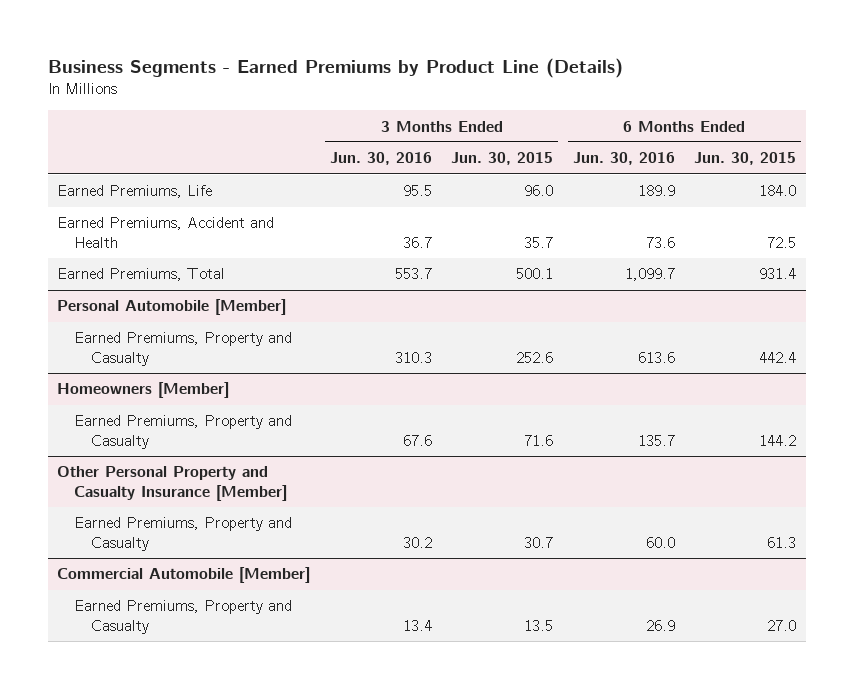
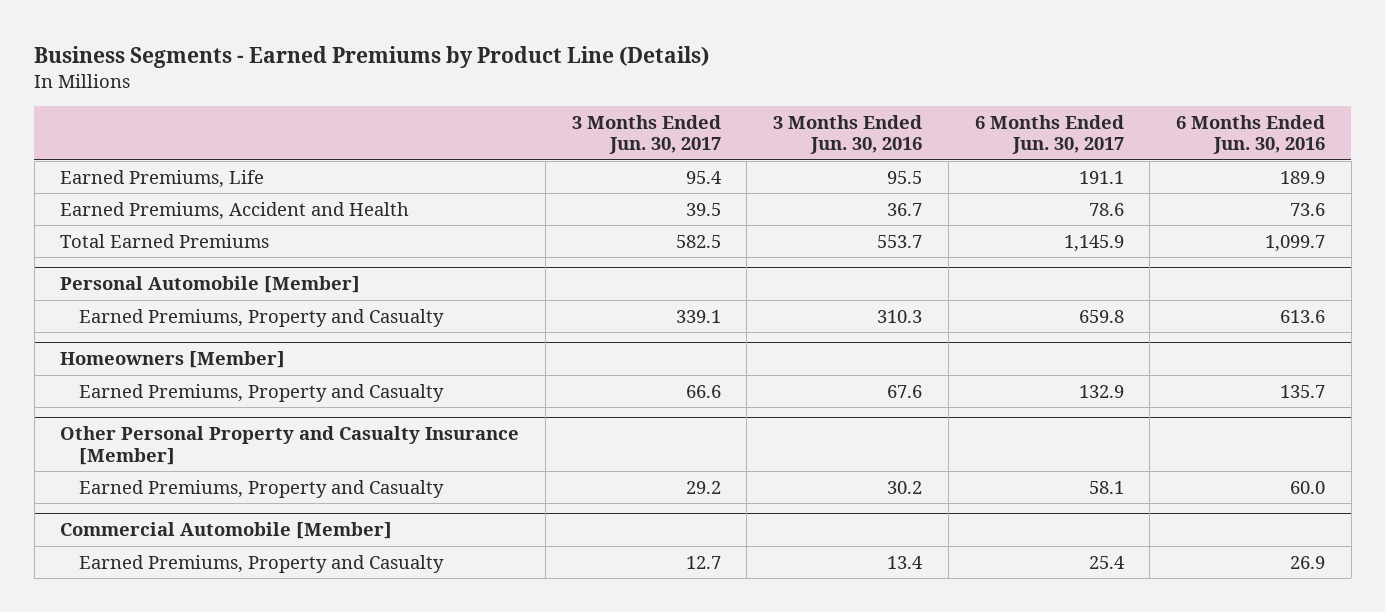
[451,152,554,166] Jun. 30, 2015 -> none
[694,152,797,166] Jun. 30, 2015 -> none
none -> [571,114,721,155] 3 Months Ended Jun. 30, 2017
none -> [974,114,1124,155] 6 Months Ended Jun. 30, 2017
[57,268,226,282] Earned Premiums, Total -> [60,233,270,248] Total Earned Premiums

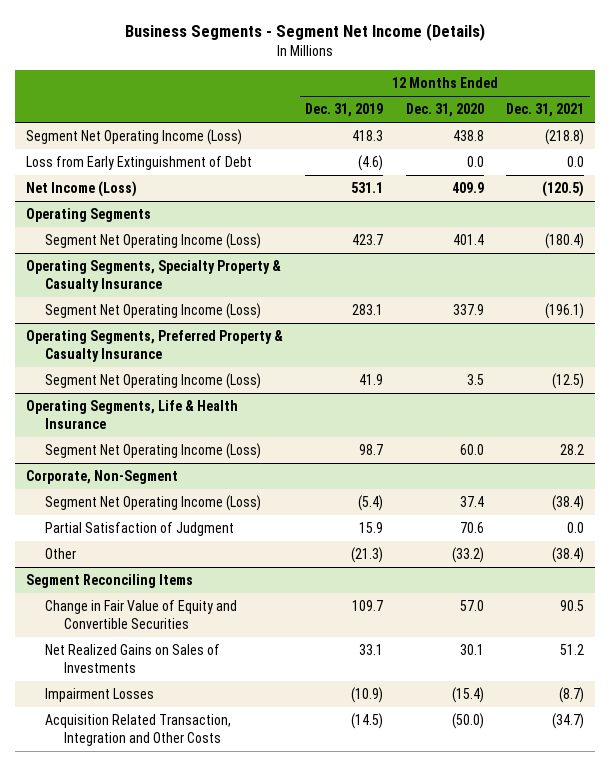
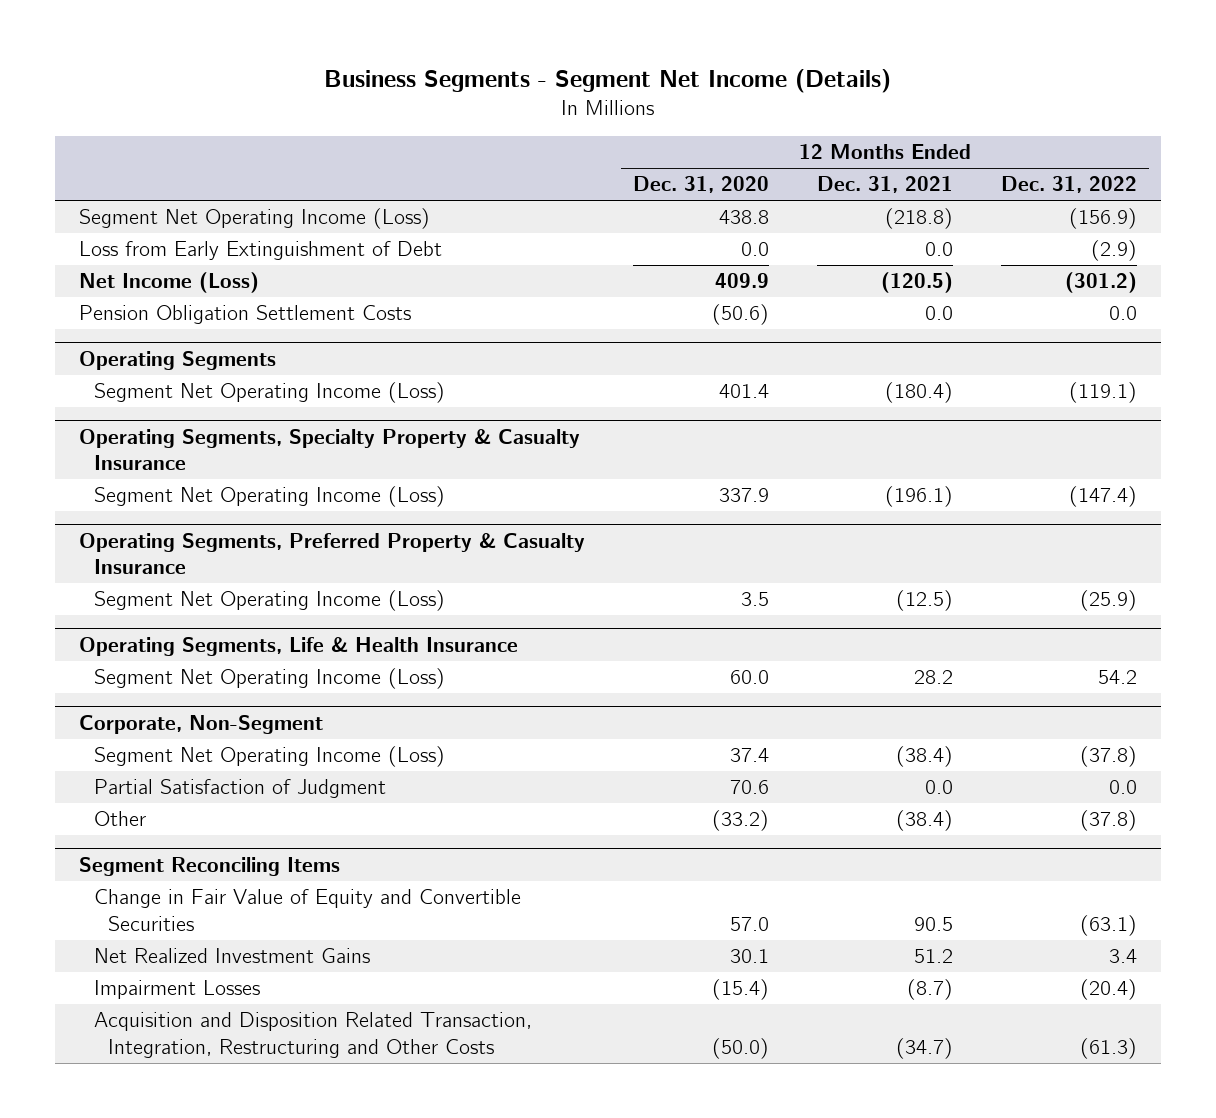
[305,103,384,118] Dec. 31, 2019 -> none
none -> [1001,176,1138,194] Dec. 31, 2022
none -> [79,305,412,325] Pension Obligation Settlement Costs
[45,644,221,673] Net Realized Gains on Sales of Investments -> [93,948,370,964] Net Realized Investment Gains
[45,714,232,746] Acquisition Related Transaction, Integration and Other Costs -> [93,1012,532,1058] Acquisition and Disposition Related Transaction, Integration, Restructuring and Other Costs

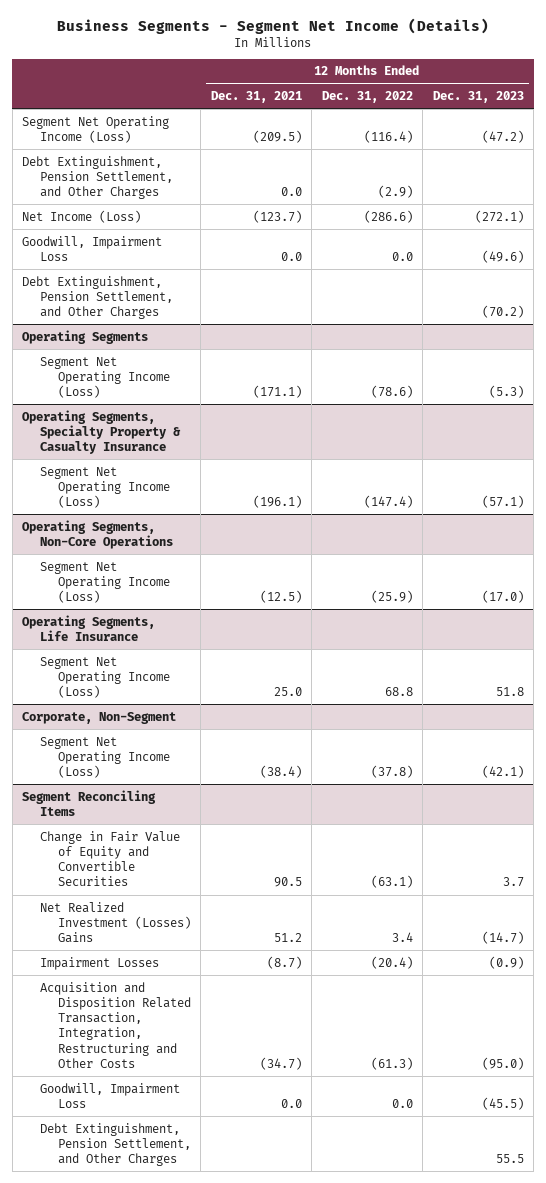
[633,176,770,194] Dec. 31, 2020 -> none
none -> [432,91,524,104] Dec. 31, 2023
[79,305,412,325] Pension Obligation Settlement Costs -> none
[885,208,954,230] (218.8) -> [252,129,302,143] (209.5)
[1069,208,1138,230] (156.9) -> [363,129,413,143] (116.4)
[79,241,443,261] Loss from Early Extinguishment of Debt -> [22,155,174,200] Debt Extinguishment, Pension Settlement, and Other Charges
[881,272,954,294] (120.5) -> [252,209,302,223] (123.7)
[1065,272,1138,294] (301.2) -> [363,209,413,223] (286.6)
none -> [22,235,163,261] Goodwill, Impairment Loss
none -> [22,275,174,320] Debt Extinguishment, Pension Settlement, and Other Charges
[885,382,954,404] (180.4) -> [252,385,302,399] (171.1)
[1069,382,1138,404] (119.1) -> [370,385,413,399] (78.6)
[79,532,586,575] Operating Segments, Preferred Property & Casualty Insurance -> none
none -> [22,519,174,549] Operating Segments, Non-Core Operations
[79,636,519,656] Operating Segments, Life & Health Insurance -> [22,614,156,641] Operating Segments, Life Insurance
[914,670,954,685] 28.2 -> [273,687,302,697] 25.0
[1098,670,1138,685] 54.2 -> [384,687,413,697] 68.8
[93,779,386,799] Partial Satisfaction of Judgment -> none
[93,811,146,827] Other -> none
[93,948,370,964] Net Realized Investment Gains -> [40,901,191,944] Net Realized Investment (Losses) Gains
none -> [40,1082,181,1108] Goodwill, Impairment Loss
none -> [40,1122,191,1167] Debt Extinguishment, Pension Settlement, and Other Charges

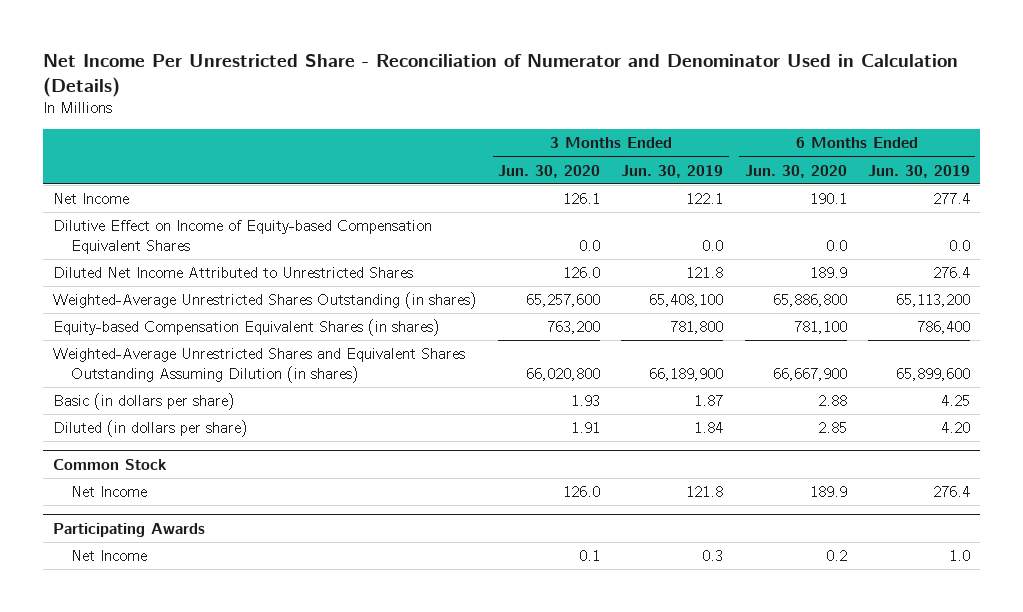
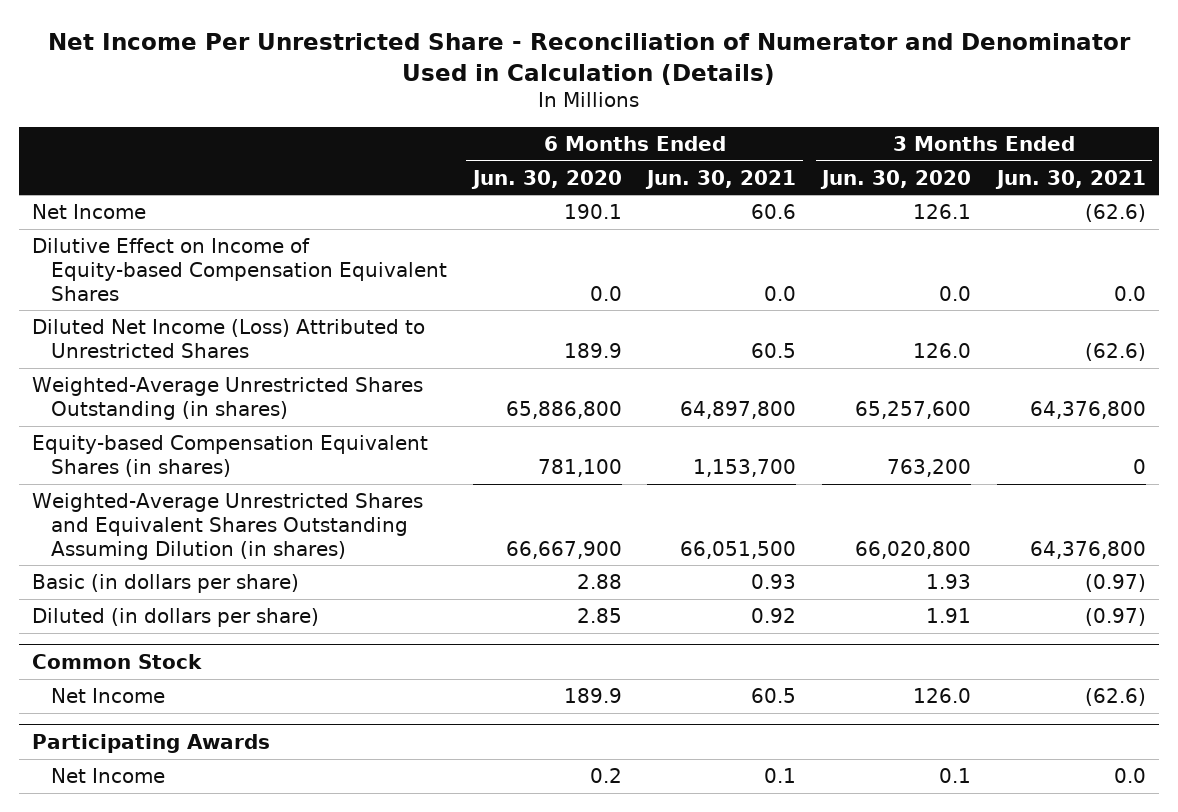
[621,164,724,178] Jun. 30, 2019 -> none
[867,164,970,178] Jun. 30, 2019 -> none
none -> [645,169,797,189] Jun. 30, 2021
none -> [994,169,1146,189] Jun. 30, 2021
[53,267,414,279] Diluted Net Income Attributed to Unrestricted Shares -> [31,319,425,358] Diluted Net Income (Loss) Attributed to Unrestricted Shares

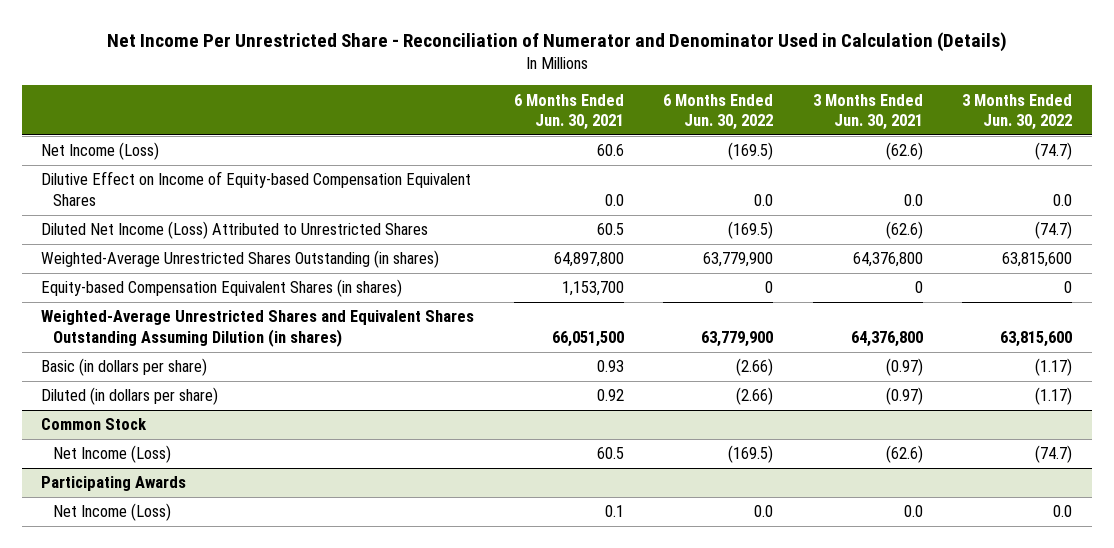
[470,169,622,189] Jun. 30, 2020 -> none
[820,169,972,189] Jun. 30, 2020 -> none
none -> [663,93,774,131] 6 Months Ended Jun. 30, 2022
none -> [962,93,1073,131] 3 Months Ended Jun. 30, 2022
[31,204,146,220] Net Income -> [41,142,160,161] Net Income (Loss)
[50,688,165,704] Net Income -> [53,445,172,464] Net Income (Loss)
[50,768,165,784] Net Income -> [53,503,172,522] Net Income (Loss)

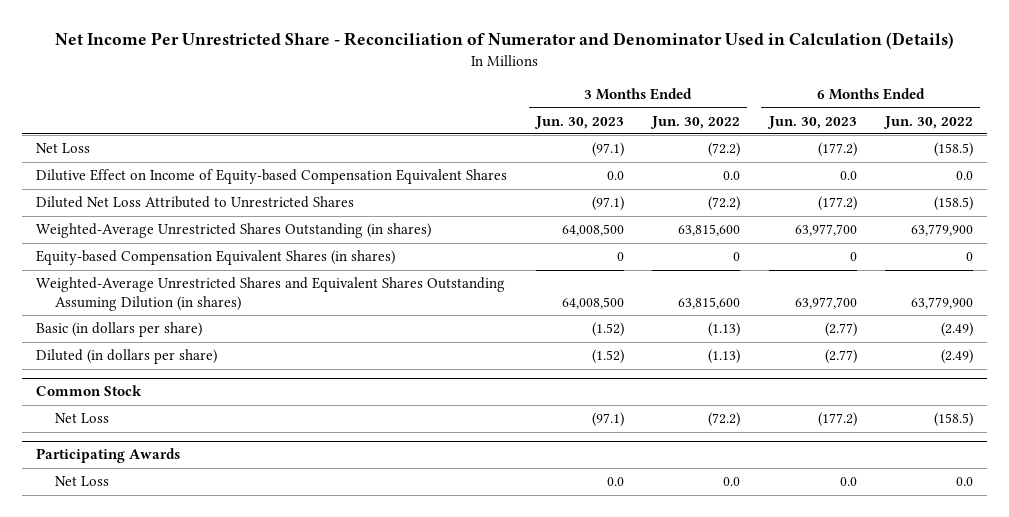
[513,93,624,131] 6 Months Ended Jun. 30, 2021 -> none
[812,93,923,131] 3 Months Ended Jun. 30, 2021 -> none
none -> [533,115,624,129] Jun. 30, 2023
none -> [766,115,857,129] Jun. 30, 2023
[41,142,160,161] Net Income (Loss) -> [36,143,91,154] Net Loss
[728,142,774,161] (169.5) -> [933,142,973,158] (158.5)
[1035,142,1073,161] (74.7) -> [708,142,741,158] (72.2)
[41,221,429,240] Diluted Net Income (Loss) Attributed to Unrestricted Shares -> [36,196,355,209] Diluted Net Loss Attributed to Unrestricted Shares
[728,221,774,240] (169.5) -> [933,196,973,212] (158.5)
[1035,221,1073,240] (74.7) -> [708,196,741,212] (72.2)
[736,358,774,377] (2.66) -> [940,322,973,338] (2.49)
[1035,358,1073,377] (1.17) -> [708,322,741,338] (1.13)
[736,387,774,406] (2.66) -> [940,349,973,365] (2.49)
[1035,387,1073,406] (1.17) -> [708,349,741,365] (1.13)
[53,445,172,464] Net Income (Loss) -> [54,413,109,424] Net Loss
[728,445,774,464] (169.5) -> [933,412,973,428] (158.5)
[1035,445,1073,464] (74.7) -> [708,412,741,428] (72.2)
[53,503,172,522] Net Income (Loss) -> [54,476,109,487] Net Loss

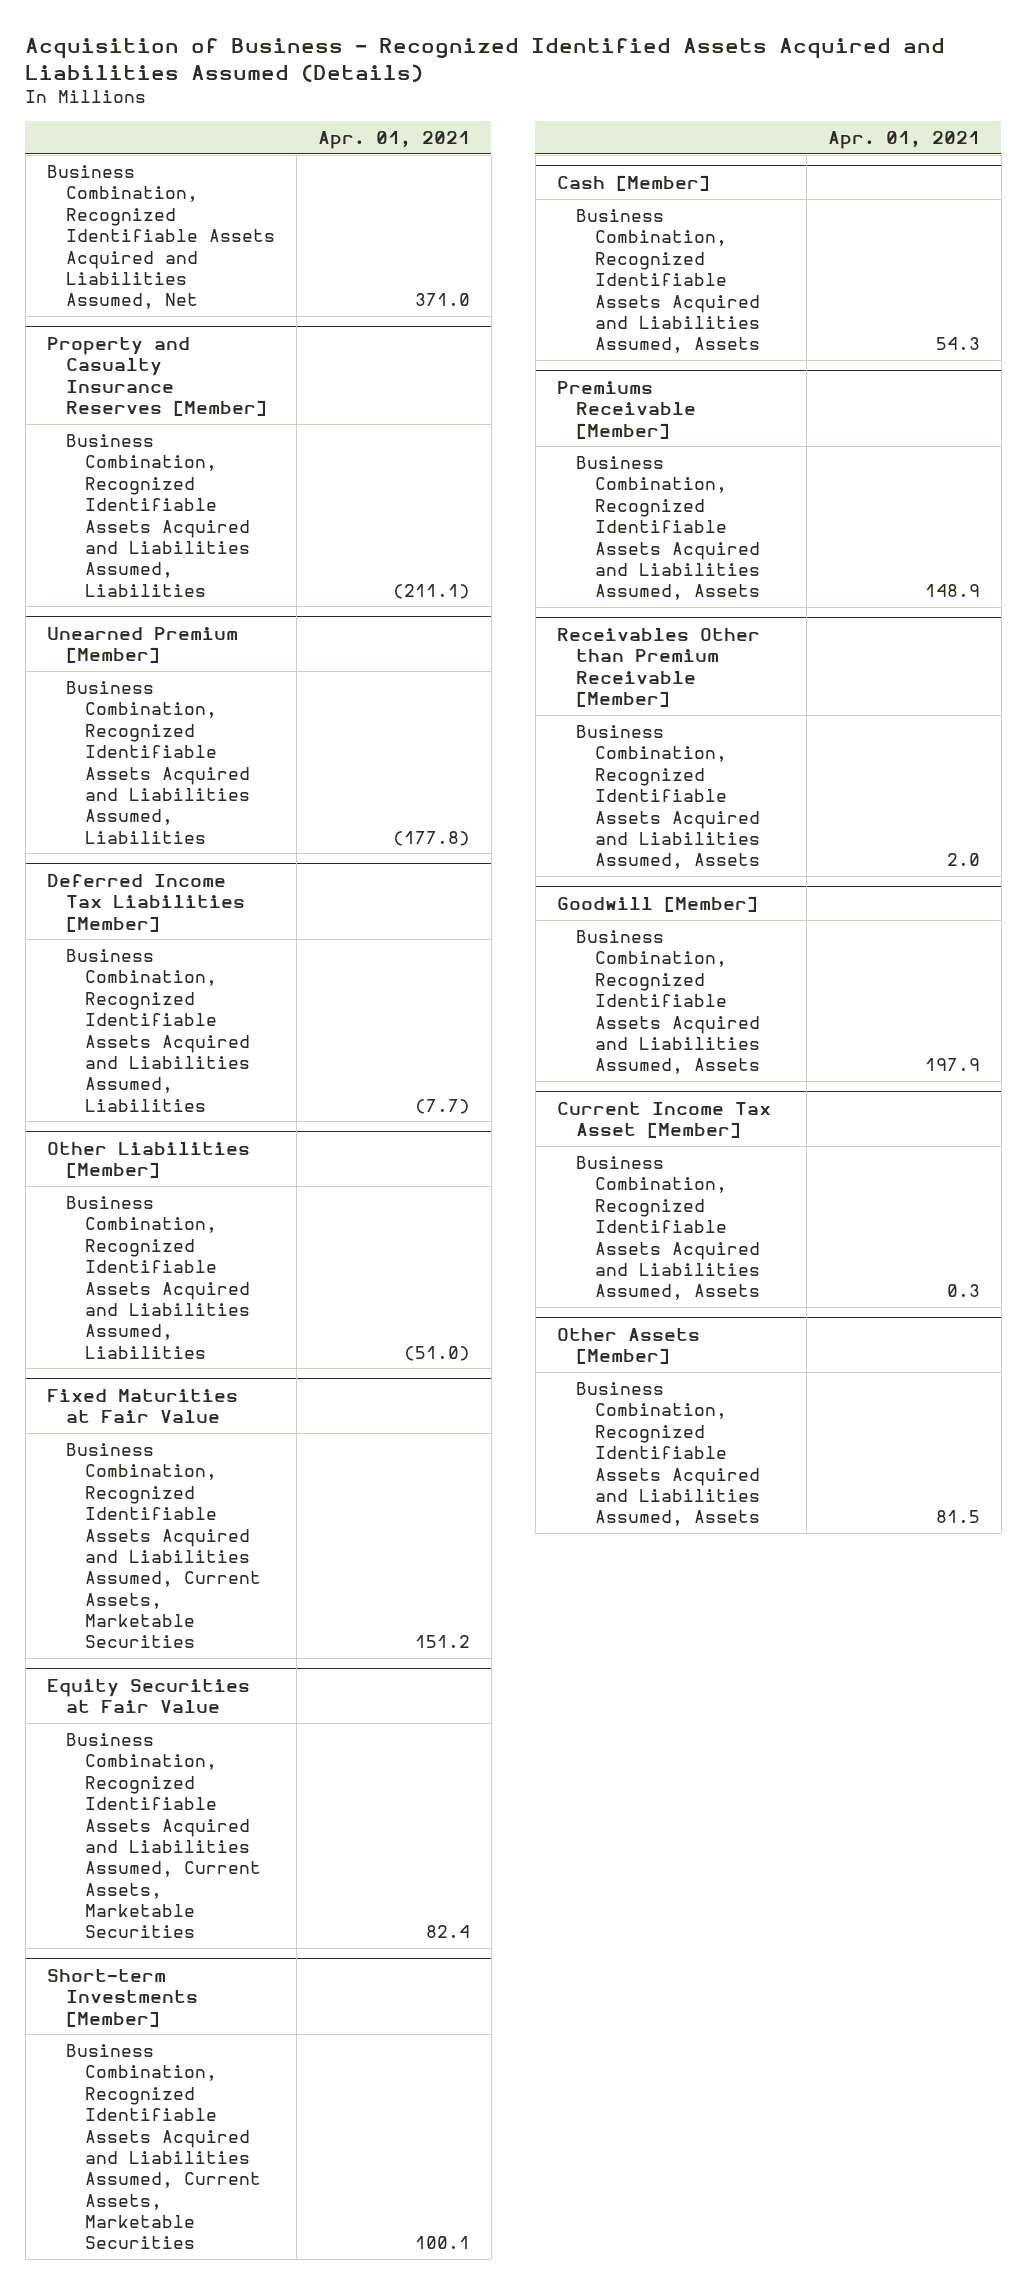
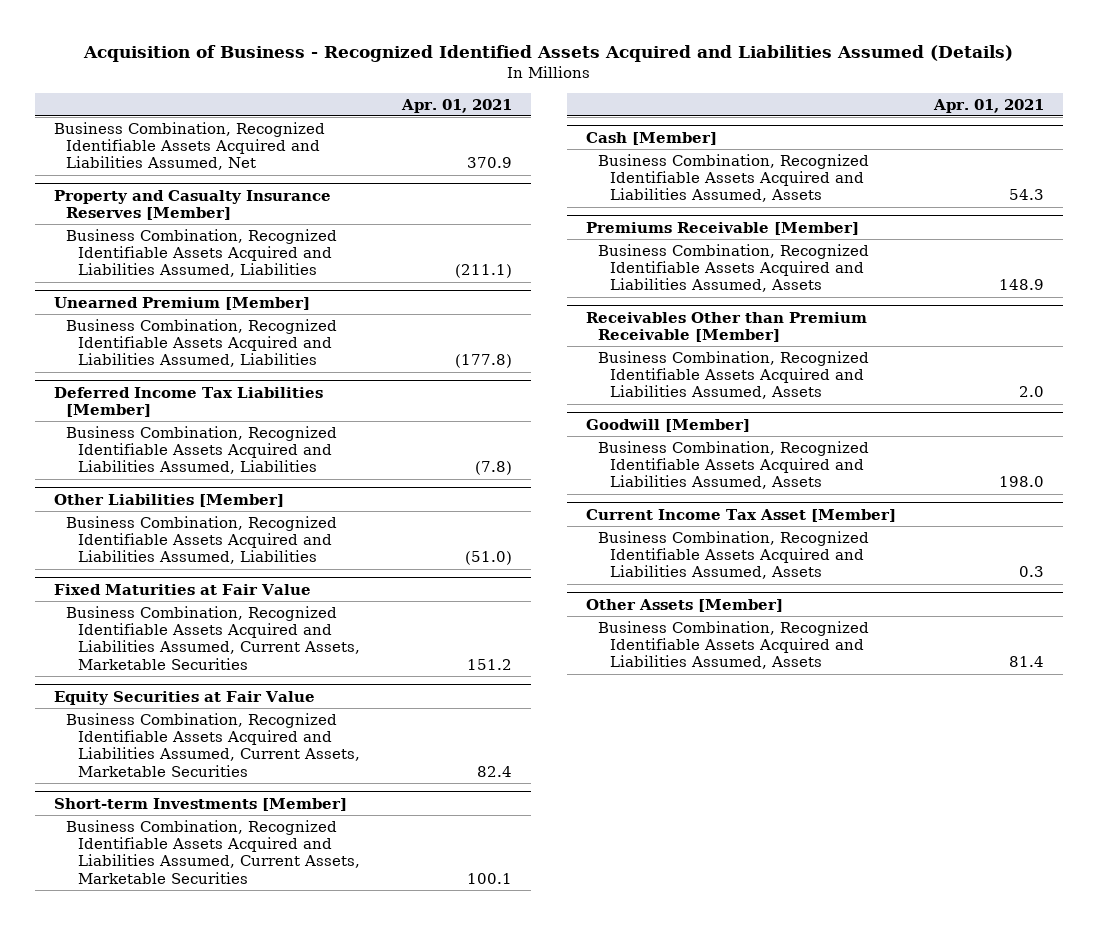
[414,293,470,307] 371.0 -> [466,157,512,169] 370.9
[414,1098,470,1114] (7.7) -> [474,461,512,476] (7.8)
[924,1058,980,1072] 197.9 -> [998,476,1044,488] 198.0
[935,1510,980,1524] 81.5 -> [1008,656,1044,668] 81.4

